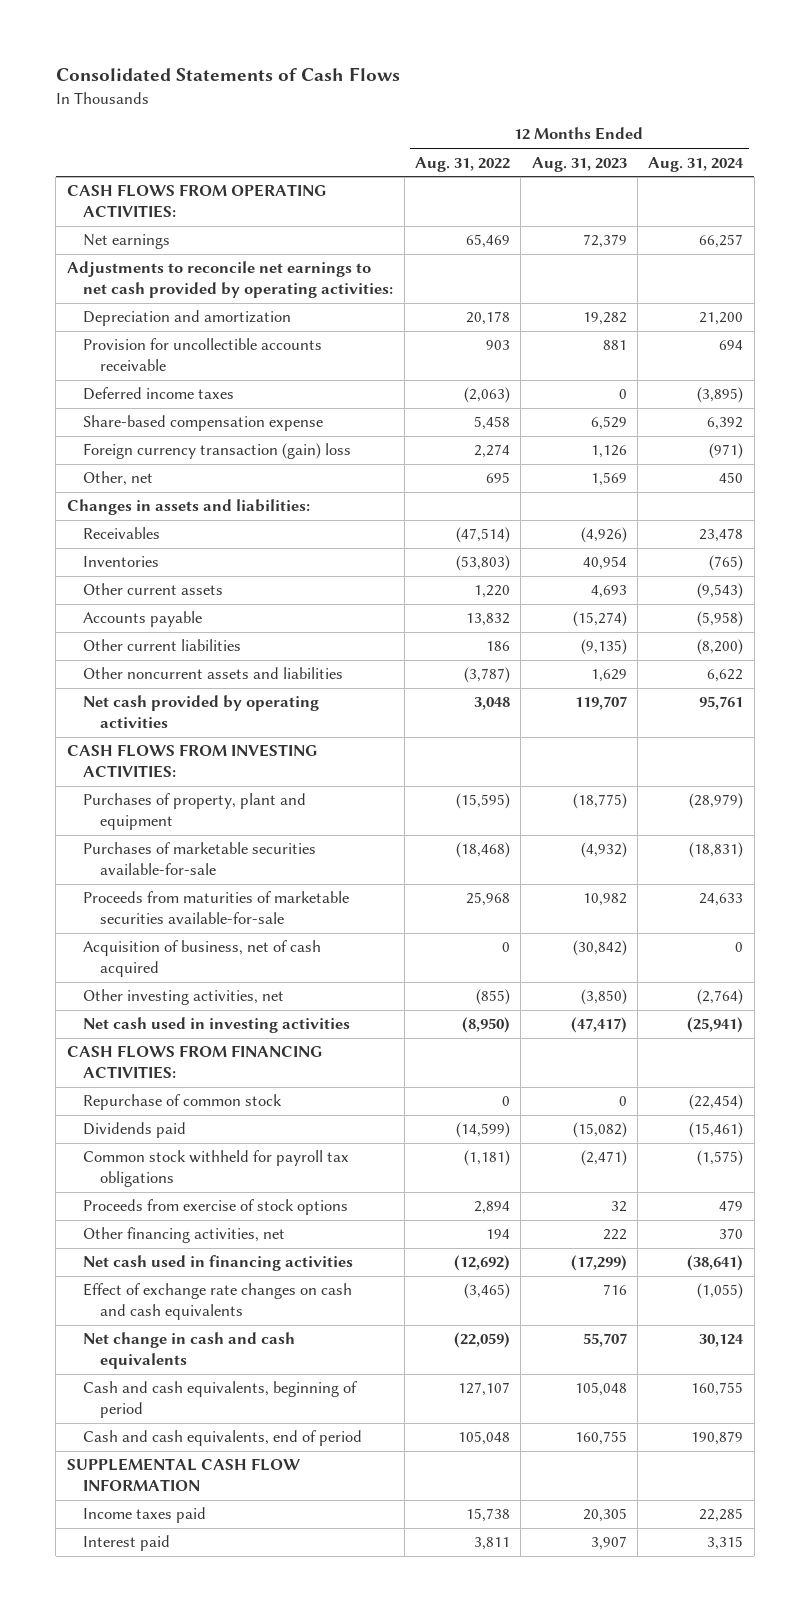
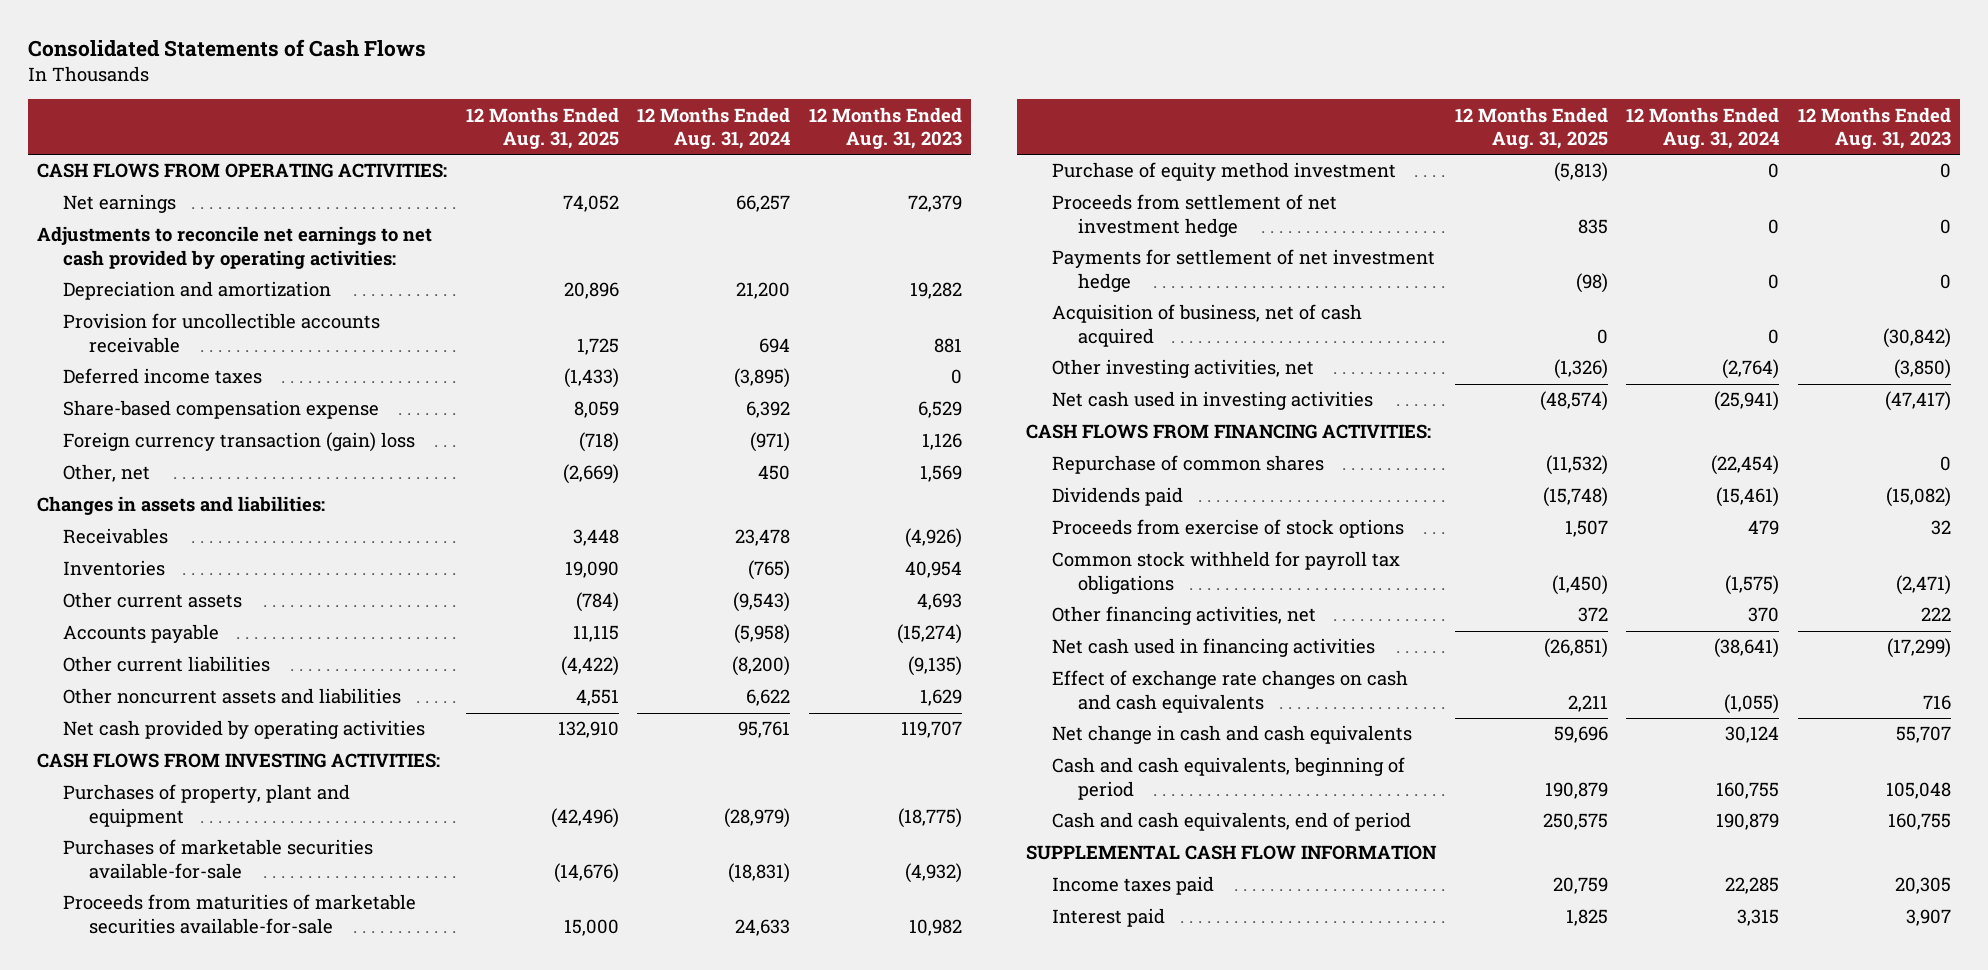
[415,156,511,172] Aug. 31, 2022 -> none
none -> [465,106,619,149] 12 Months Ended Aug. 31, 2025
none -> [1052,162,1397,182] Purchase of equity method investment
none -> [1052,194,1338,237] Proceeds from settlement of net investment hedge
none -> [1052,249,1436,292] Payments for settlement of net investment hedge
[83,1094,283,1111] Repurchase of common stock -> [1052,455,1325,475] Repurchase of common shares
[83,1150,350,1188] Common stock withheld for payroll tax obligations -> [1052,551,1401,594] Common stock withheld for payroll tax obligations

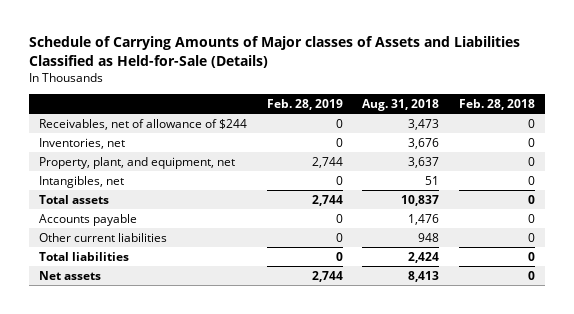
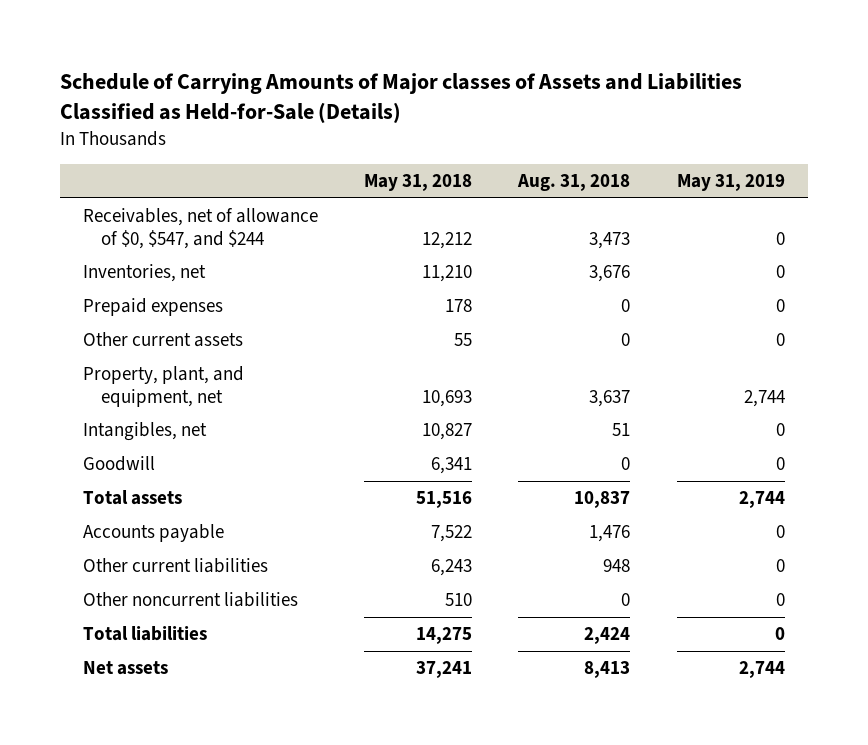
[266,98,343,110] Feb. 28, 2019 -> none
[459,98,536,110] Feb. 28, 2018 -> none
none -> [364,173,473,191] May 31, 2018
none -> [676,173,785,191] May 31, 2019
[38,118,247,130] Receivables, net of allowance of $244 -> [83,208,319,249] Receivables, net of allowance of $0, $547, and $244
none -> [83,298,224,317] Prepaid expenses
none -> [83,332,244,348] Other current assets
none -> [83,456,156,472] Goodwill
none -> [83,592,299,608] Other noncurrent liabilities

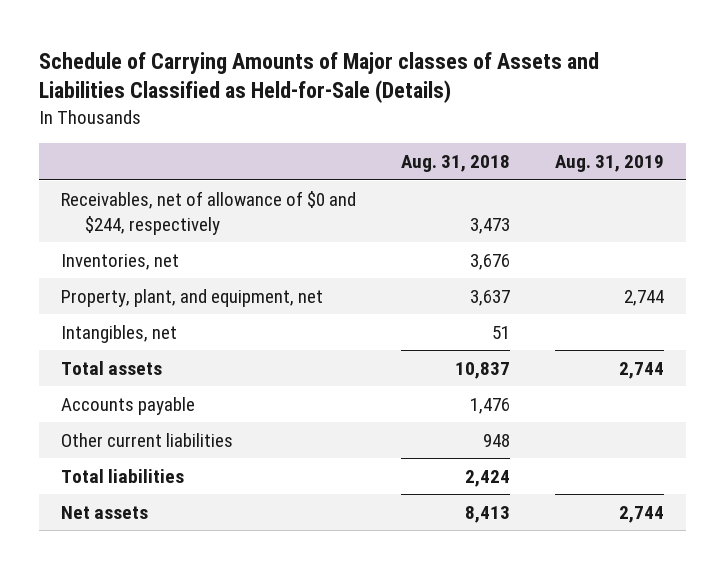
[364,173,473,191] May 31, 2018 -> none
[676,173,785,191] May 31, 2019 -> none
none -> [554,155,664,173] Aug. 31, 2019
[83,208,319,249] Receivables, net of allowance of $0, $547, and $244 -> [61,190,357,235] Receivables, net of allowance of $0 and $244, respectively
[83,298,224,317] Prepaid expenses -> none
[83,332,244,348] Other current assets -> none
[83,456,156,472] Goodwill -> none
[83,592,299,608] Other noncurrent liabilities -> none

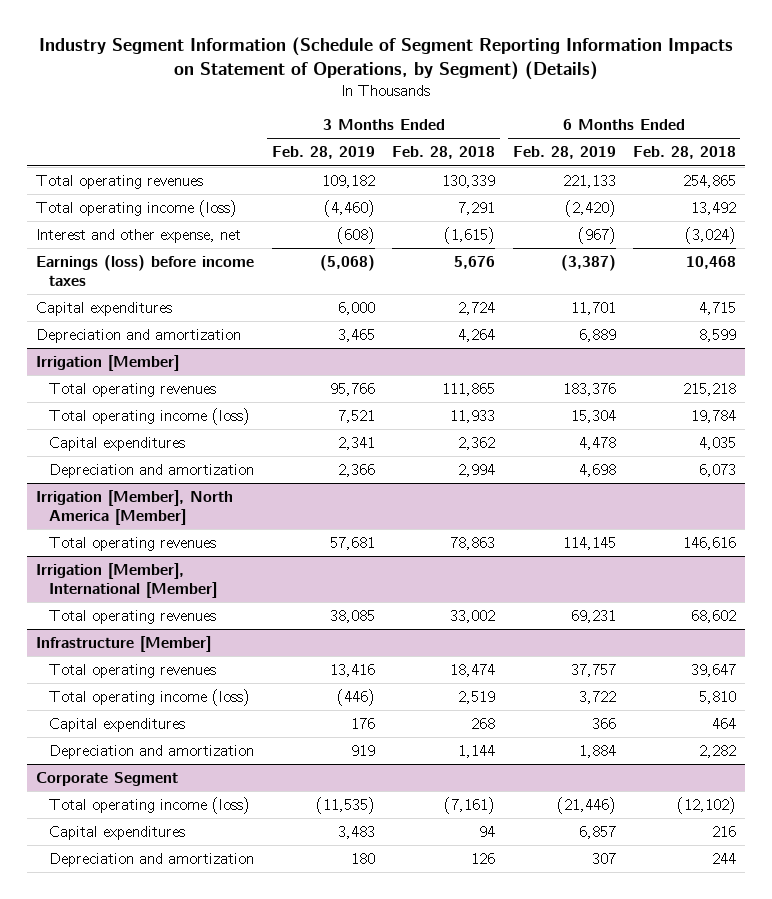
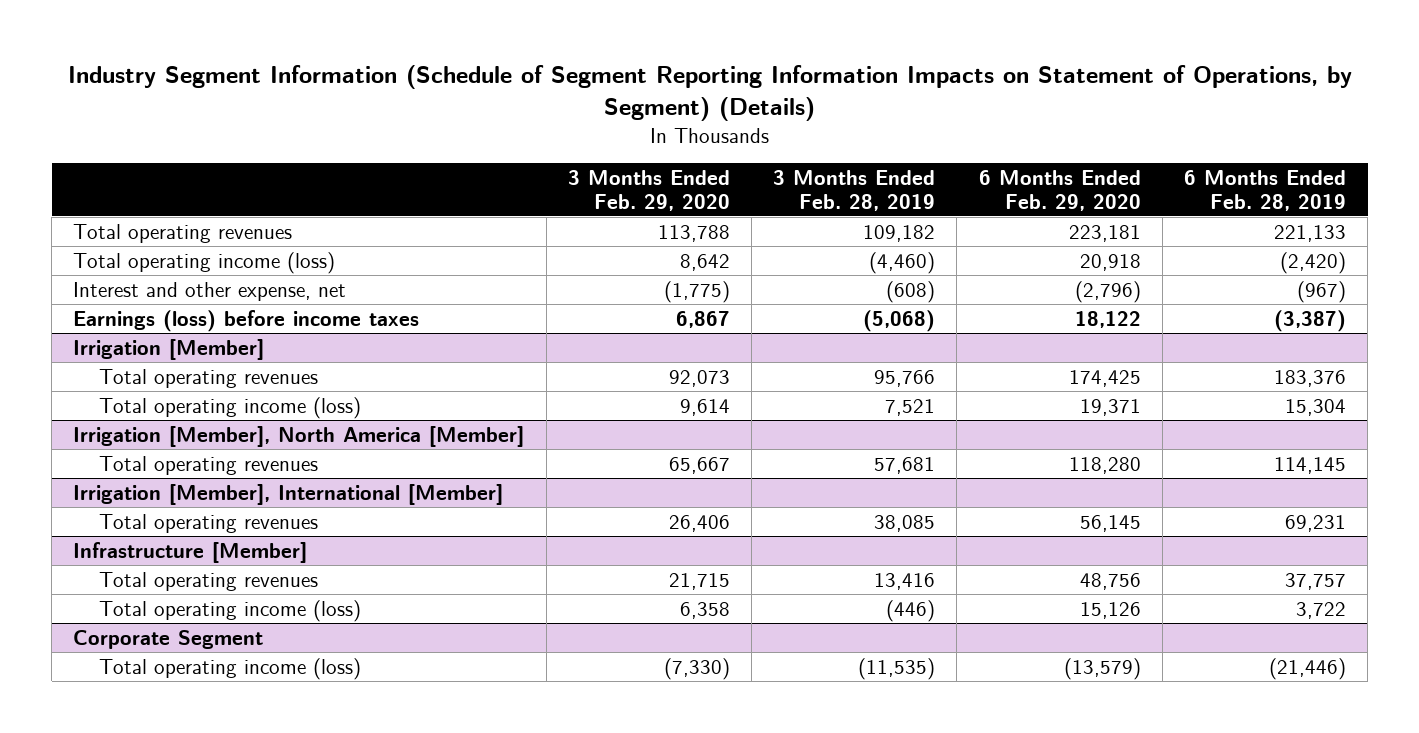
[392,146,496,160] Feb. 28, 2018 -> none
[633,146,737,160] Feb. 28, 2018 -> none
none -> [567,169,730,211] 3 Months Ended Feb. 29, 2020
none -> [978,169,1141,211] 6 Months Ended Feb. 29, 2020
[36,301,173,316] Capital expenditures -> none
[36,328,242,343] Depreciation and amortization -> none
[49,436,186,451] Capital expenditures -> none
[49,463,255,478] Depreciation and amortization -> none
[49,717,186,732] Capital expenditures -> none
[49,744,255,759] Depreciation and amortization -> none
[49,825,186,840] Capital expenditures -> none
[49,852,255,867] Depreciation and amortization -> none

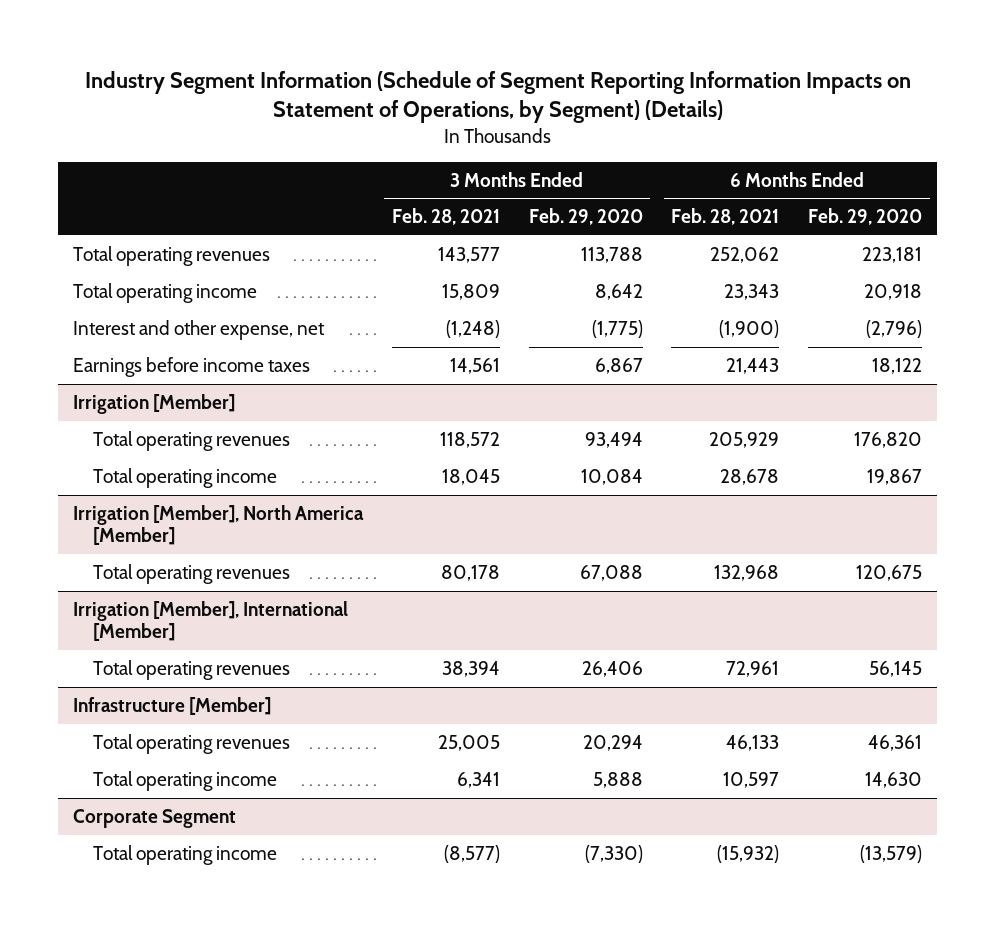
[773,169,936,211] 3 Months Ended Feb. 28, 2019 -> none
[1183,169,1346,211] 6 Months Ended Feb. 28, 2019 -> none
none -> [391,208,500,226] Feb. 28, 2021
none -> [671,208,780,226] Feb. 28, 2021
[73,251,336,274] Total operating income (loss) -> [72,282,257,303] Total operating income
[73,309,420,332] Earnings (loss) before income taxes -> [72,356,310,377] Earnings before income taxes
[668,369,730,387] 92,073 -> [584,431,643,448] 93,494
[1068,369,1141,387] 174,425 -> [854,431,923,448] 176,820
[99,396,362,419] Total operating income (loss) -> [92,467,277,488] Total operating income
[679,398,730,416] 9,614 -> [580,468,643,485] 10,084
[1079,398,1141,416] 19,371 -> [867,468,923,485] 19,867
[668,456,730,474] 65,667 -> [579,564,643,581] 67,088
[1068,456,1141,474] 118,280 -> [856,564,923,581] 120,675
[668,572,730,590] 21,715 -> [582,734,643,751] 20,294
[1079,572,1141,590] 48,756 -> [868,734,923,751] 46,361
[99,599,362,622] Total operating income (loss) -> [92,770,277,791] Total operating income
[679,601,730,619] 6,358 -> [592,771,643,788] 5,888
[1079,601,1141,619] 15,126 -> [865,771,923,788] 14,630
[99,657,362,680] Total operating income (loss) -> [92,844,277,865] Total operating income

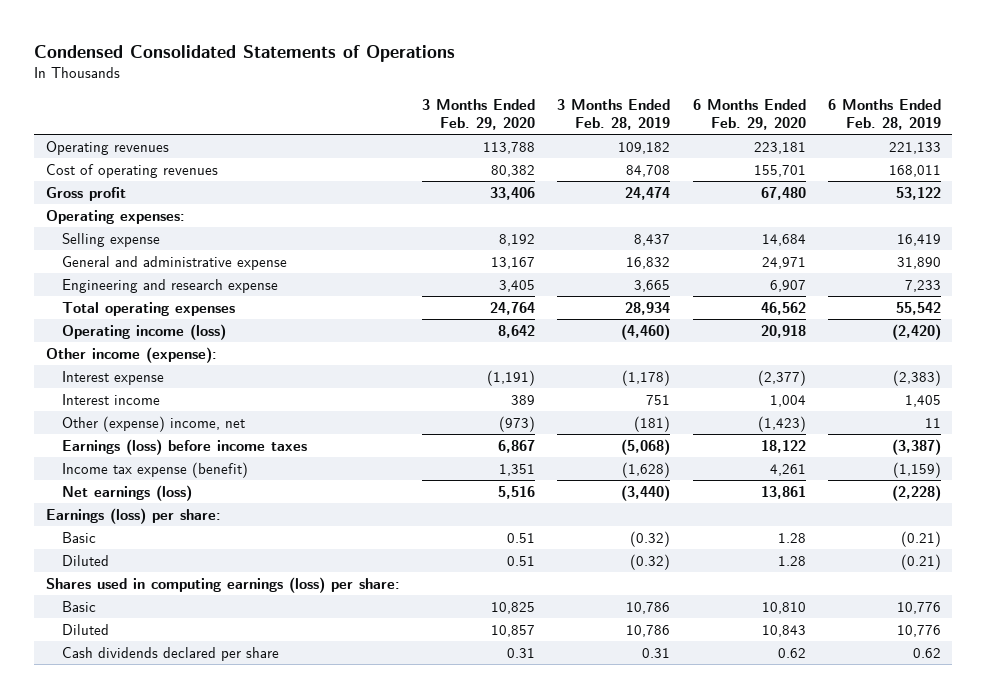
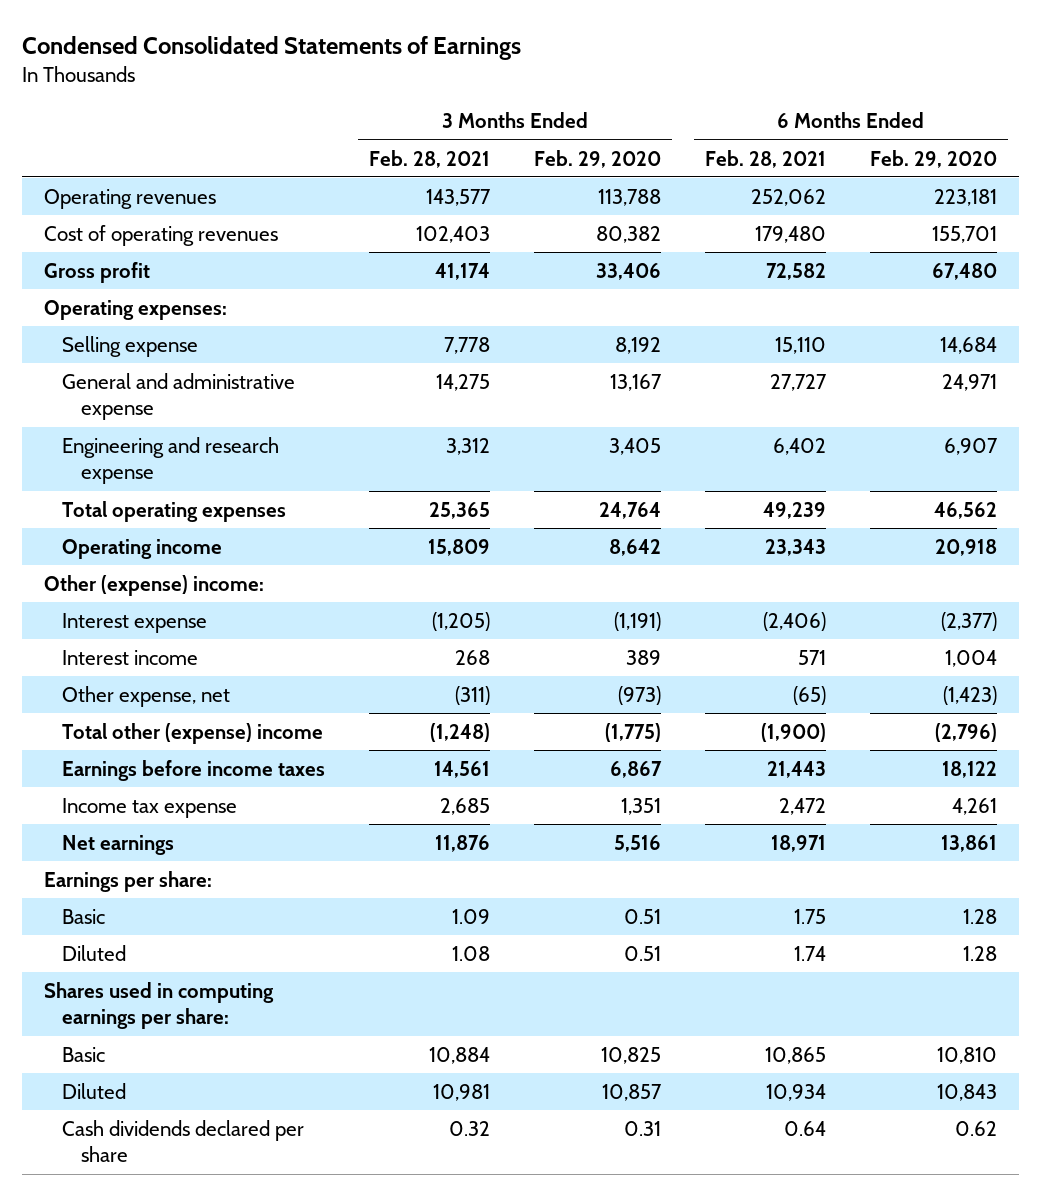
[34,44,456,62] Condensed Consolidated Statements of Operations -> [21,35,521,60] Condensed Consolidated Statements of Earnings
[557,99,671,130] 3 Months Ended Feb. 28, 2019 -> none
[828,99,942,130] 6 Months Ended Feb. 28, 2019 -> none
none -> [369,149,491,168] Feb. 28, 2021
none -> [705,149,827,168] Feb. 28, 2021
[61,323,226,340] Operating income (loss) -> [62,538,223,559] Operating income
[45,346,217,363] Other income (expense): -> [43,574,264,596] Other (expense) income:
[61,415,245,432] Other (expense) income, net -> [62,685,231,707] Other expense, net
none -> [62,722,324,744] Total other (expense) income
[61,438,307,455] Earnings (loss) before income taxes -> [62,759,326,781] Earnings before income taxes
[61,461,248,478] Income tax expense (benefit) -> [62,797,238,818] Income tax expense
[61,484,192,501] Net earnings (loss) -> [62,834,175,855] Net earnings
[45,507,221,524] Earnings (loss) per share: -> [43,870,212,892] Earnings per share:
[45,576,400,593] Shares used in computing earnings (loss) per share: -> [43,981,274,1030] Shares used in computing earnings per share:

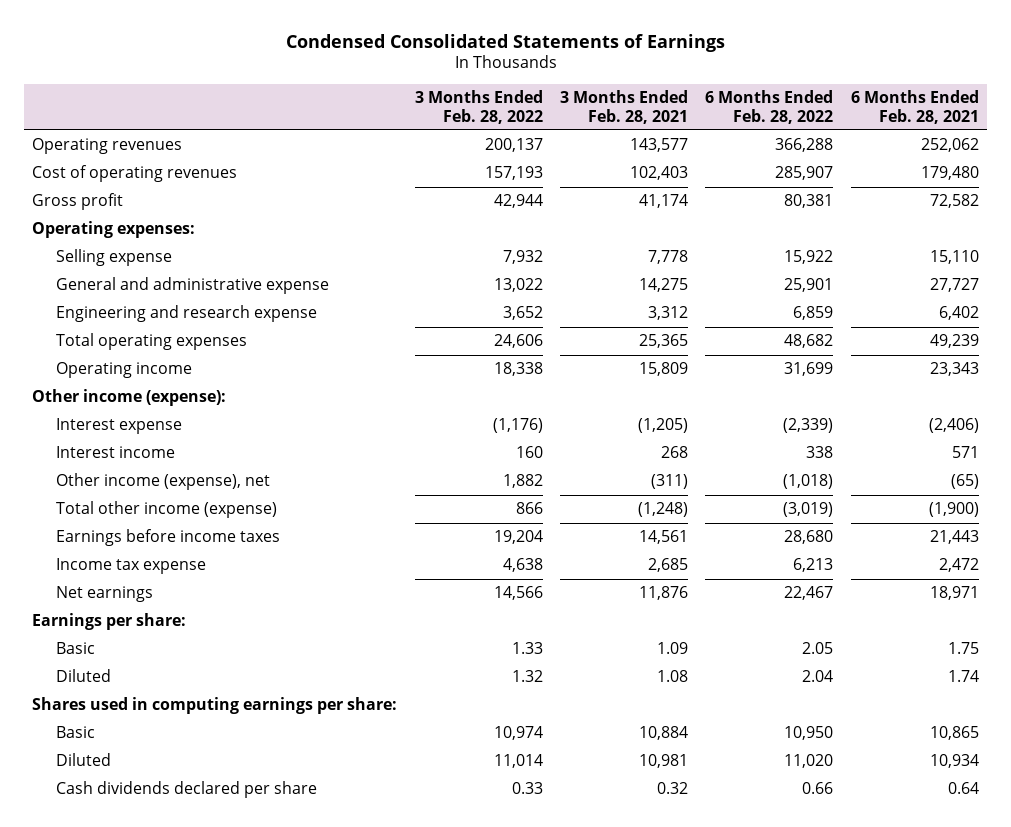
[534,149,662,168] Feb. 29, 2020 -> none
[870,149,998,168] Feb. 29, 2020 -> none
none -> [414,90,543,124] 3 Months Ended Feb. 28, 2022
none -> [705,90,834,124] 6 Months Ended Feb. 28, 2022
[43,574,264,596] Other (expense) income: -> [32,389,227,407] Other income (expense):
[62,685,231,707] Other expense, net -> [55,473,270,491] Other income (expense), net
[62,722,324,744] Total other (expense) income -> [55,501,277,519] Total other income (expense)

